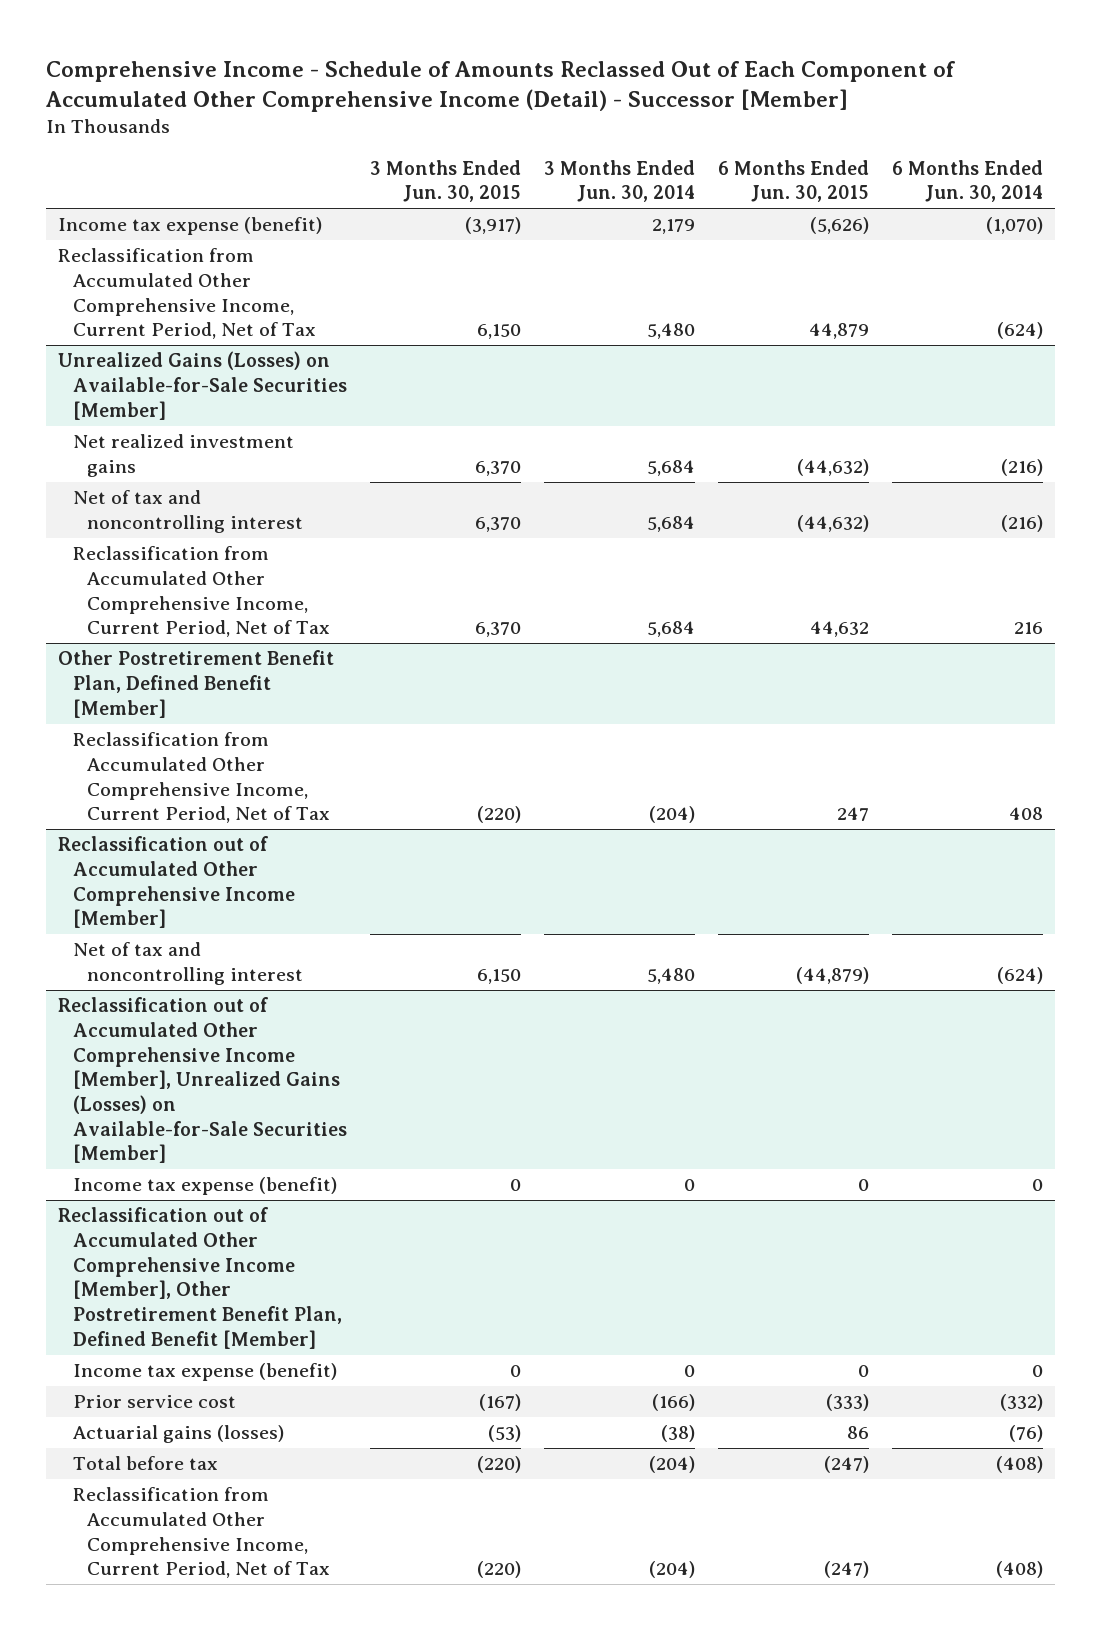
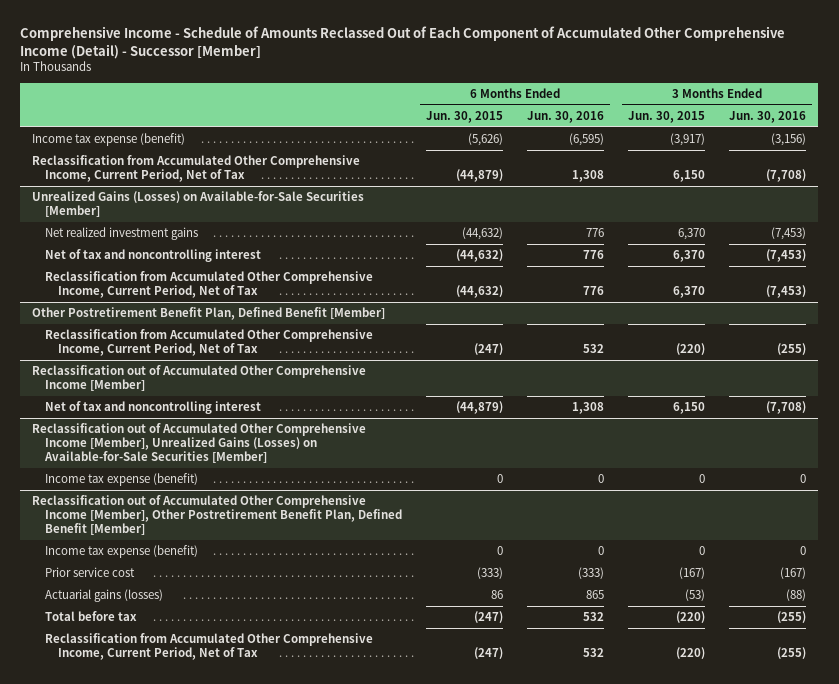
[543,159,695,203] 3 Months Ended Jun. 30, 2014 -> none
[892,159,1044,203] 6 Months Ended Jun. 30, 2014 -> none
none -> [527,110,605,123] Jun. 30, 2016
none -> [729,110,807,123] Jun. 30, 2016
[809,323,870,340] 44,879 -> [456,168,504,182] (44,879)
[810,621,870,638] 44,632 -> [456,284,504,298] (44,632)
[837,807,870,822] 247 -> [474,342,504,355] (247)

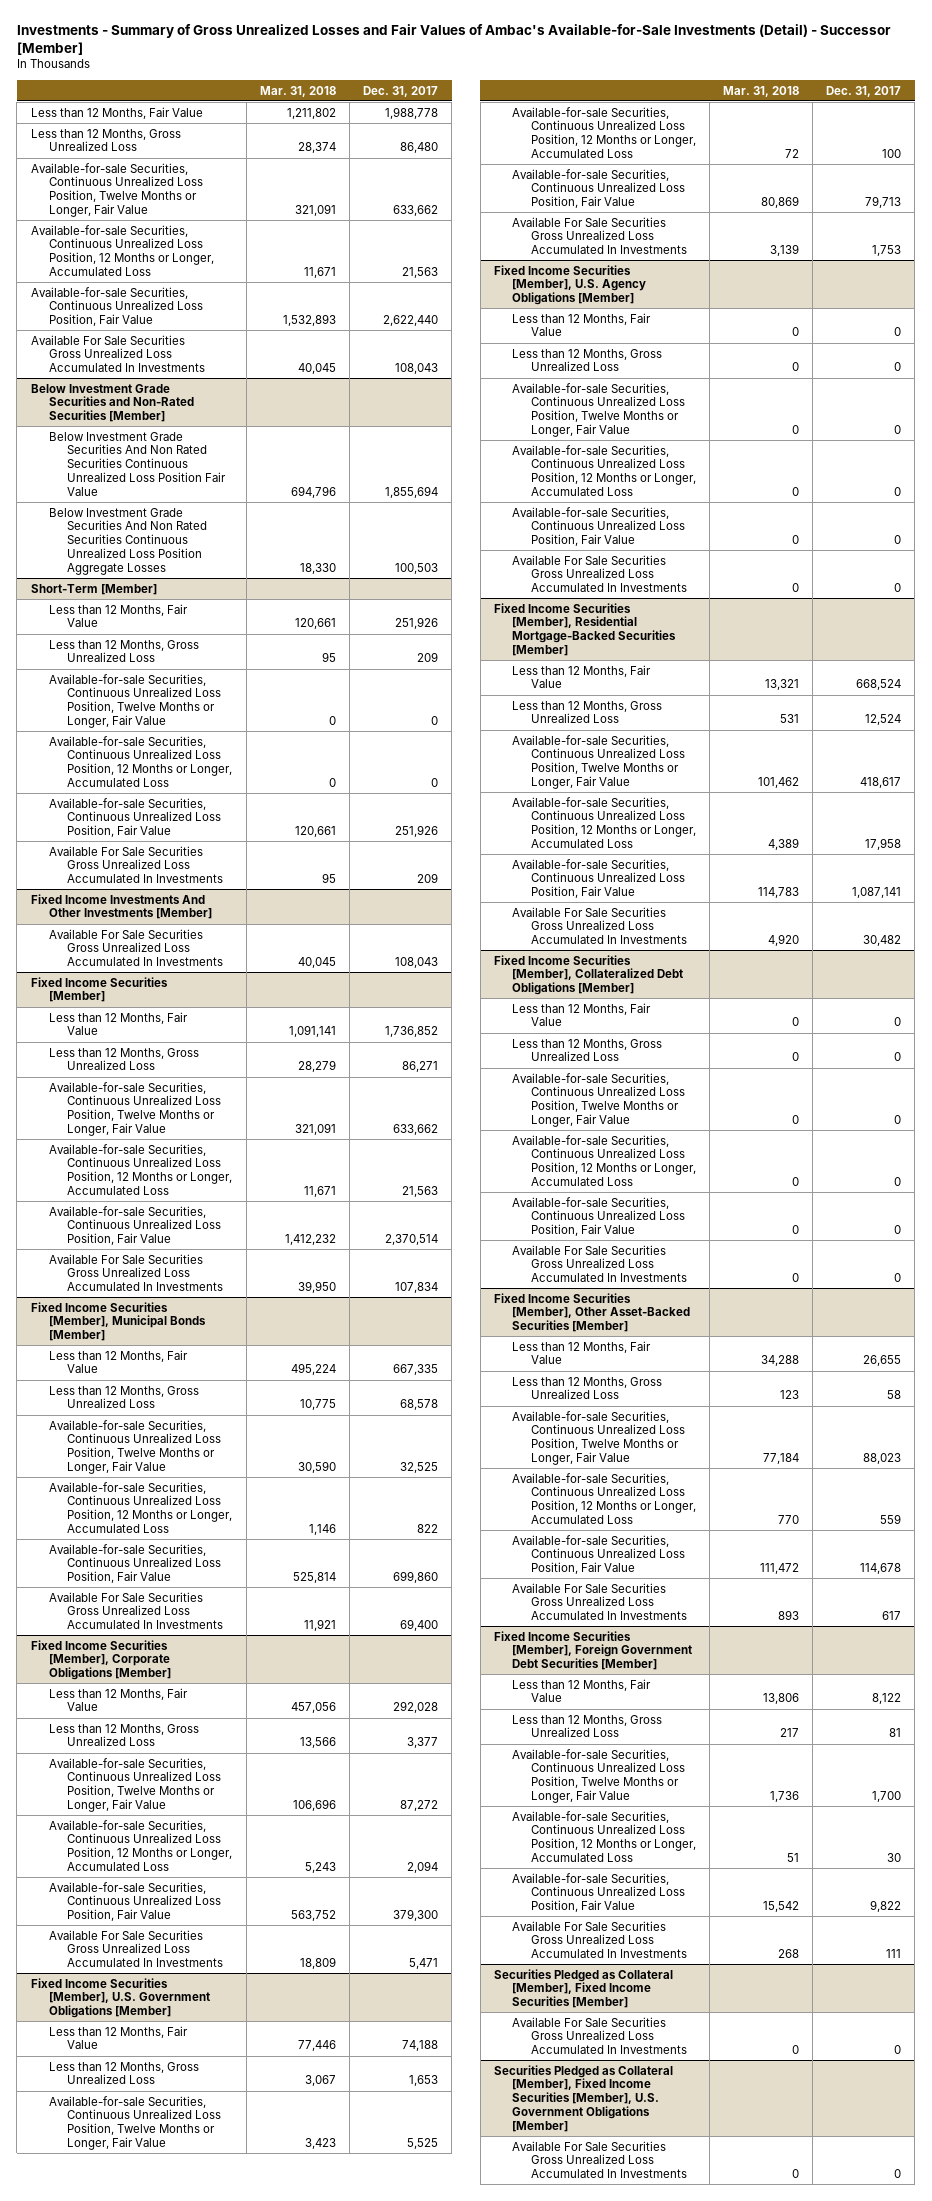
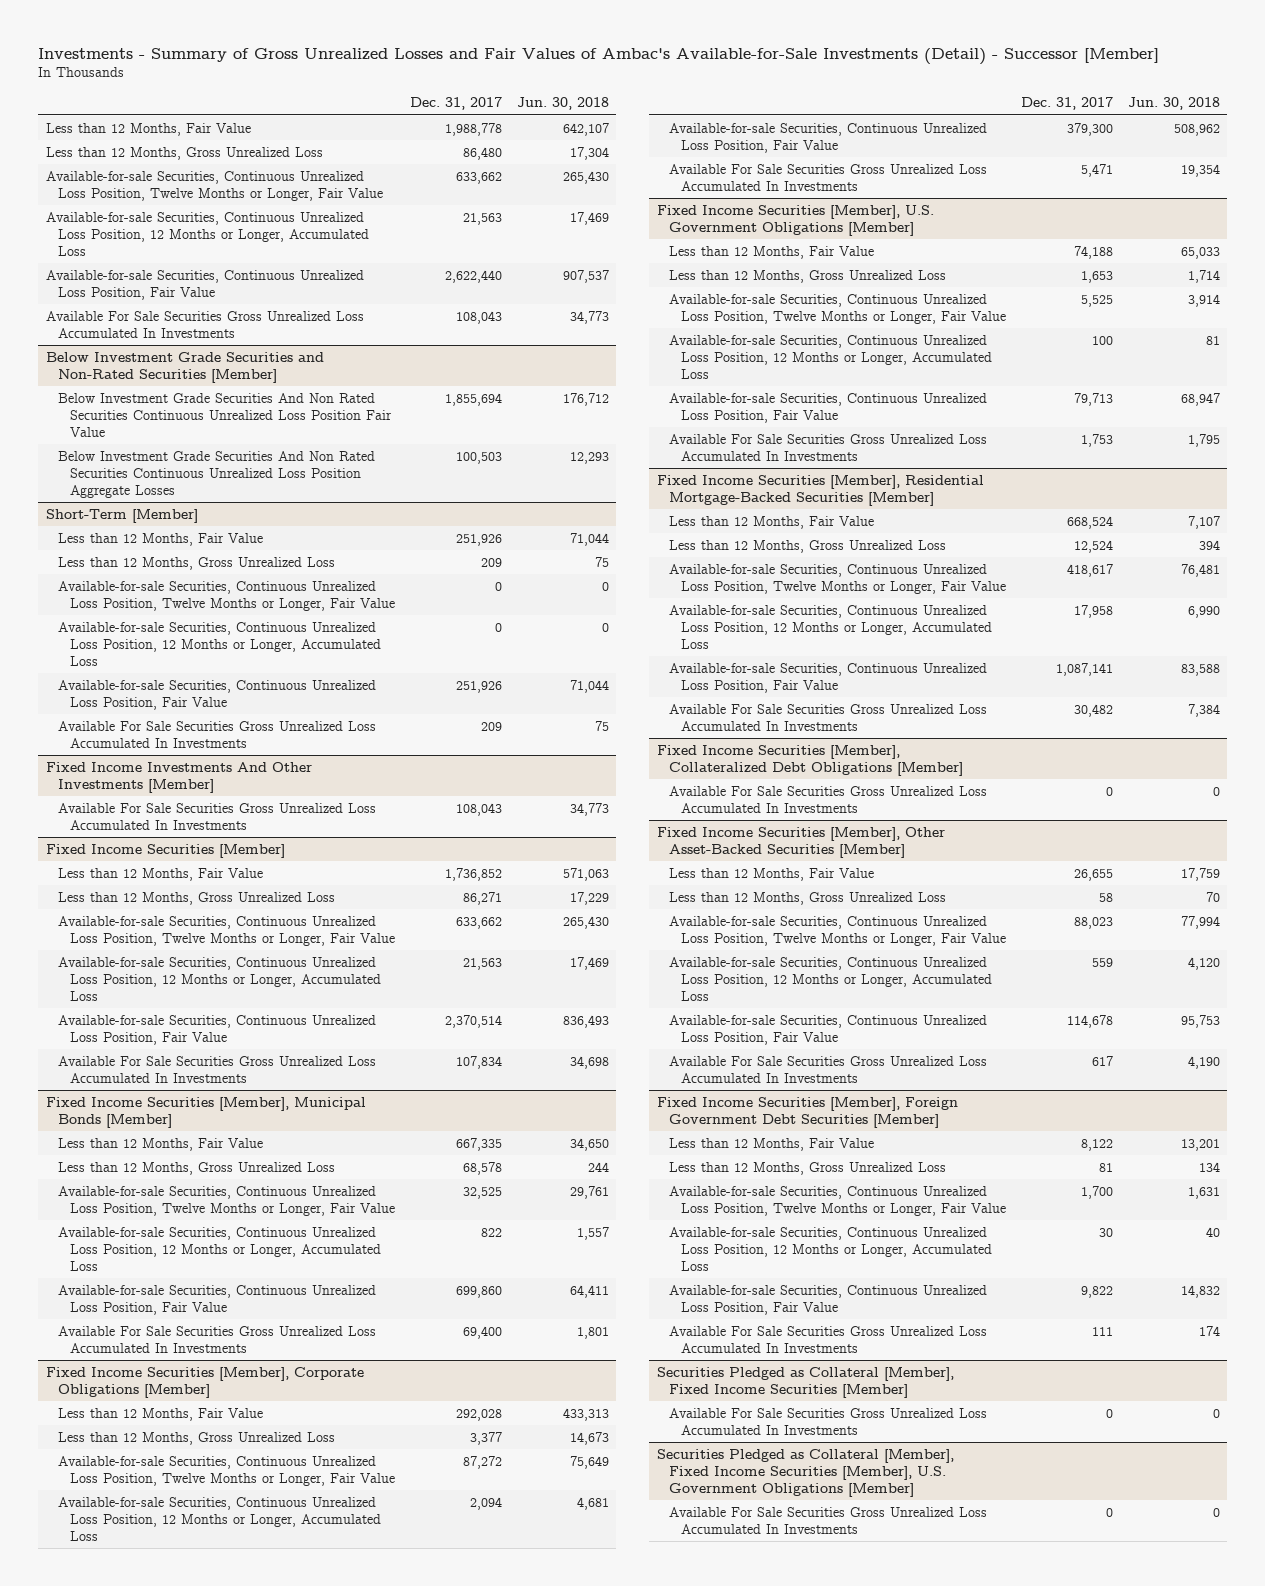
[259,85,336,97] Mar. 31, 2018 -> none
none -> [516,97,609,111] Jun. 30, 2018
[493,264,647,306] Fixed Income Securities [Member], U.S. Agency Obligations [Member] -> none
[512,312,652,337] Less than 12 Months, Fair Value -> none
[512,348,663,372] Less than 12 Months, Gross Unrealized Loss -> none
[512,382,685,438] Available-for-sale Securities, Continuous Unrealized Loss Position, Twelve Months or Longer, Fair Value -> none
[512,444,696,497] Available-for-sale Securities, Continuous Unrealized Loss Position, 12 Months or Longer, Accumulated Loss -> none
[512,506,685,547] Available-for-sale Securities, Continuous Unrealized Loss Position, Fair Value -> none
[512,554,687,593] Available For Sale Securities Gross Unrealized Loss Accumulated In Investments -> none
[512,1002,652,1027] Less than 12 Months, Fair Value -> none
[512,1038,663,1062] Less than 12 Months, Gross Unrealized Loss -> none
[512,1072,685,1128] Available-for-sale Securities, Continuous Unrealized Loss Position, Twelve Months or Longer, Fair Value -> none
[512,1134,696,1187] Available-for-sale Securities, Continuous Unrealized Loss Position, 12 Months or Longer, Accumulated Loss -> none
[512,1196,685,1237] Available-for-sale Securities, Continuous Unrealized Loss Position, Fair Value -> none

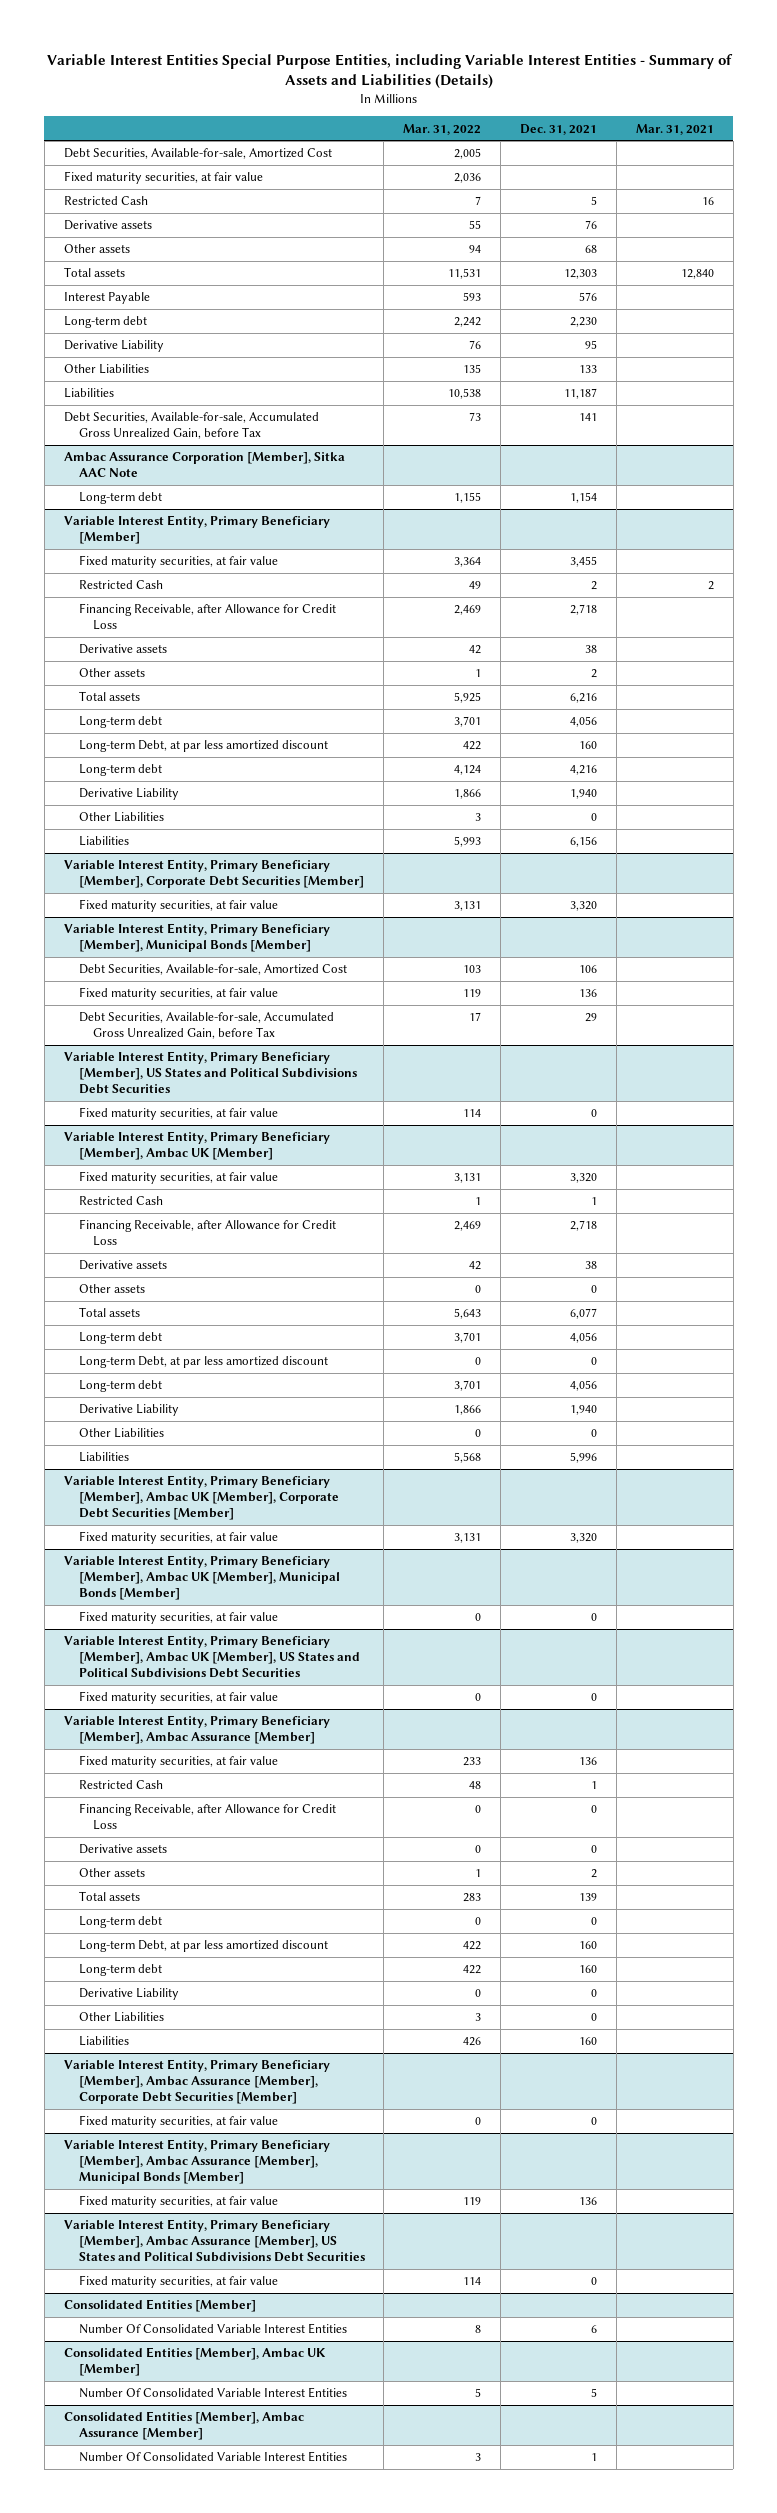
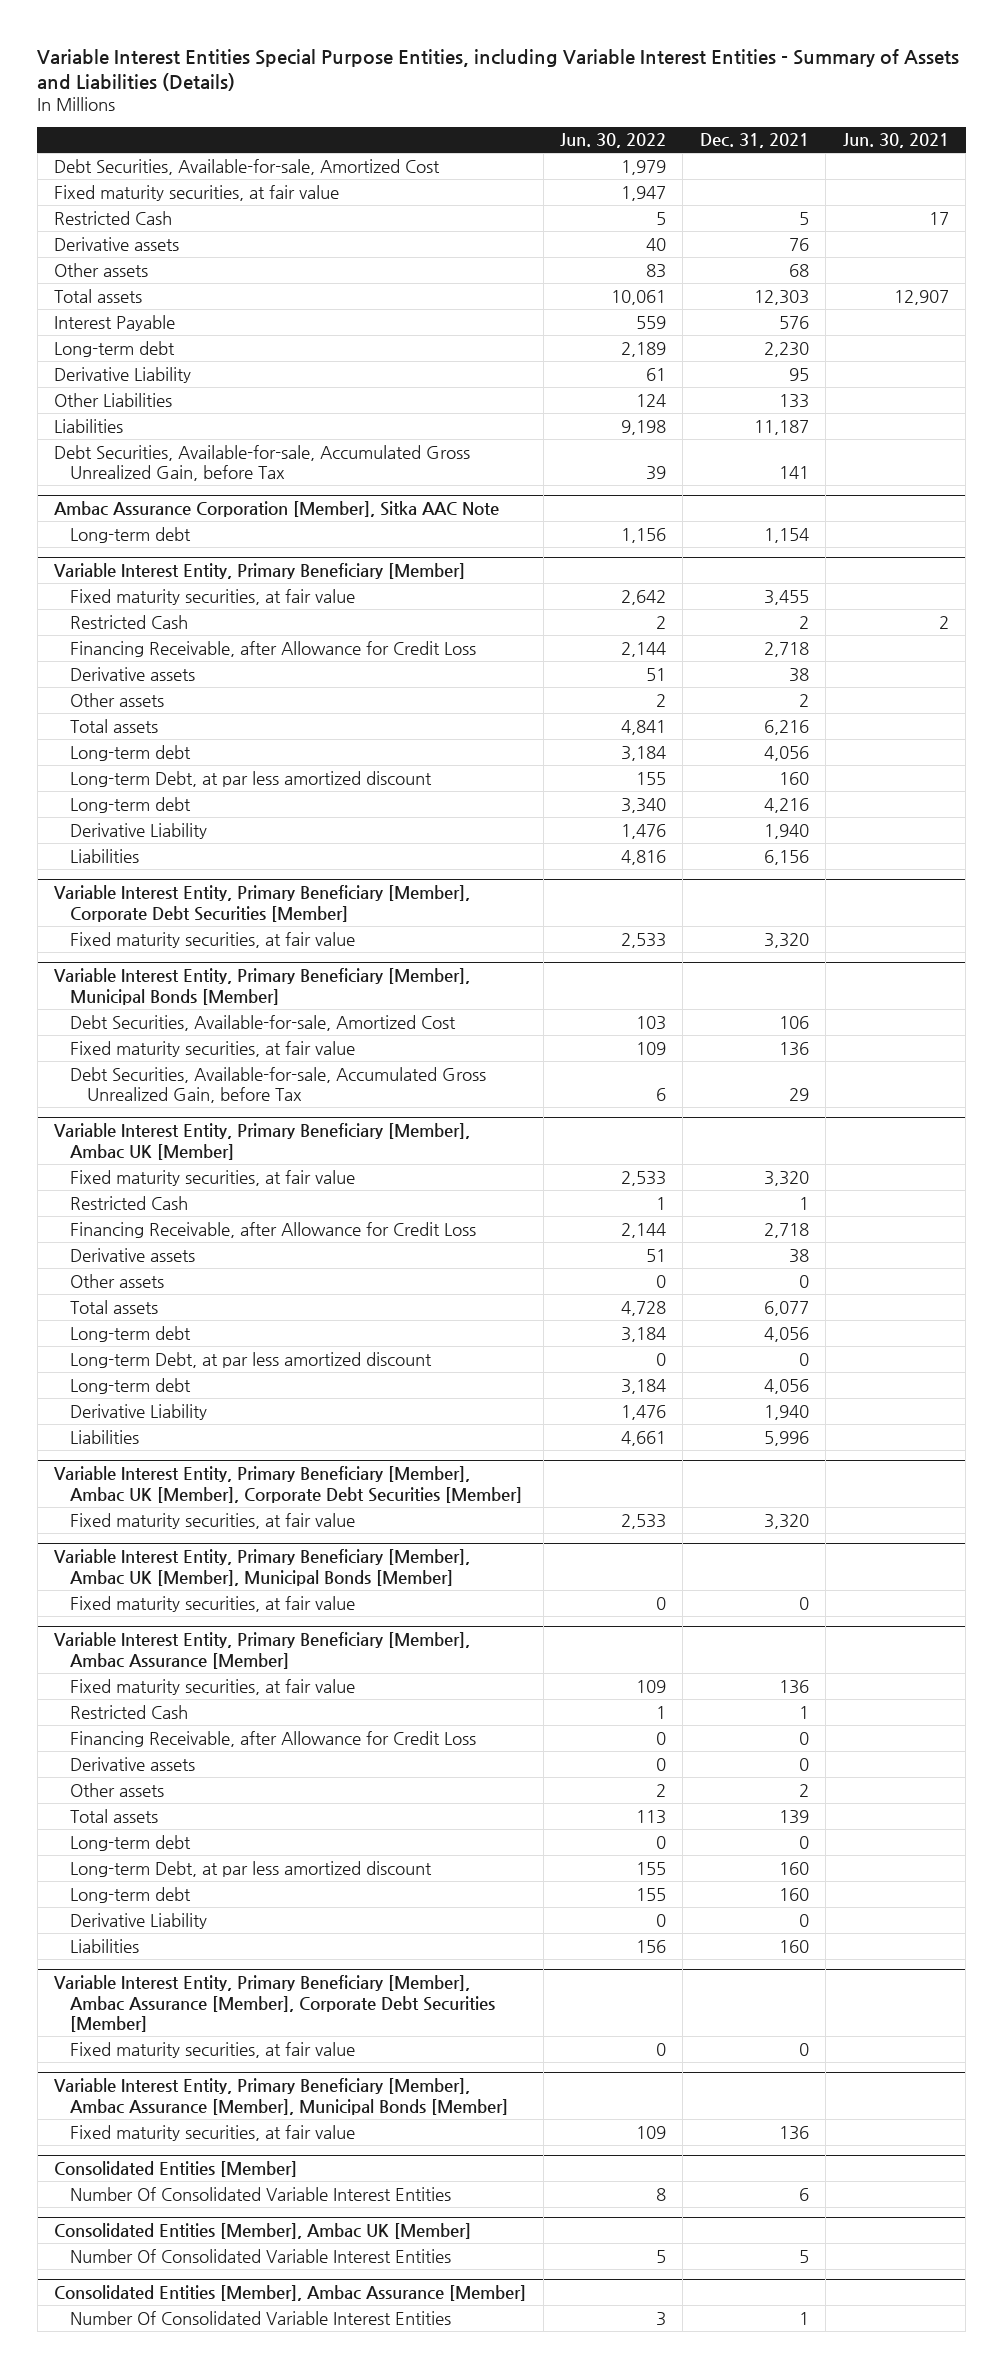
[403,123,482,135] Mar. 31, 2022 -> none
[635,123,714,135] Mar. 31, 2021 -> none
none -> [560,133,667,149] Jun. 30, 2022
none -> [842,133,949,149] Jun. 30, 2021
[78,812,164,823] Other Liabilities -> none
[63,1051,357,1095] Variable Interest Entity, Primary Beneficiary [Member], US States and Political Subdivisions Debt Securities -> none
[78,1107,278,1121] Fixed maturity securities, at fair value -> none
[78,1428,164,1439] Other Liabilities -> none
[63,1635,360,1679] Variable Interest Entity, Primary Beneficiary [Member], Ambac UK [Member], US States and Political Subdivisions Debt Securities -> none
[78,1691,278,1705] Fixed maturity securities, at fair value -> none
[78,2012,164,2023] Other Liabilities -> none
[63,2219,365,2263] Variable Interest Entity, Primary Beneficiary [Member], Ambac Assurance [Member], US States and Political Subdivisions Debt Securities -> none
[78,2275,278,2289] Fixed maturity securities, at fair value -> none

